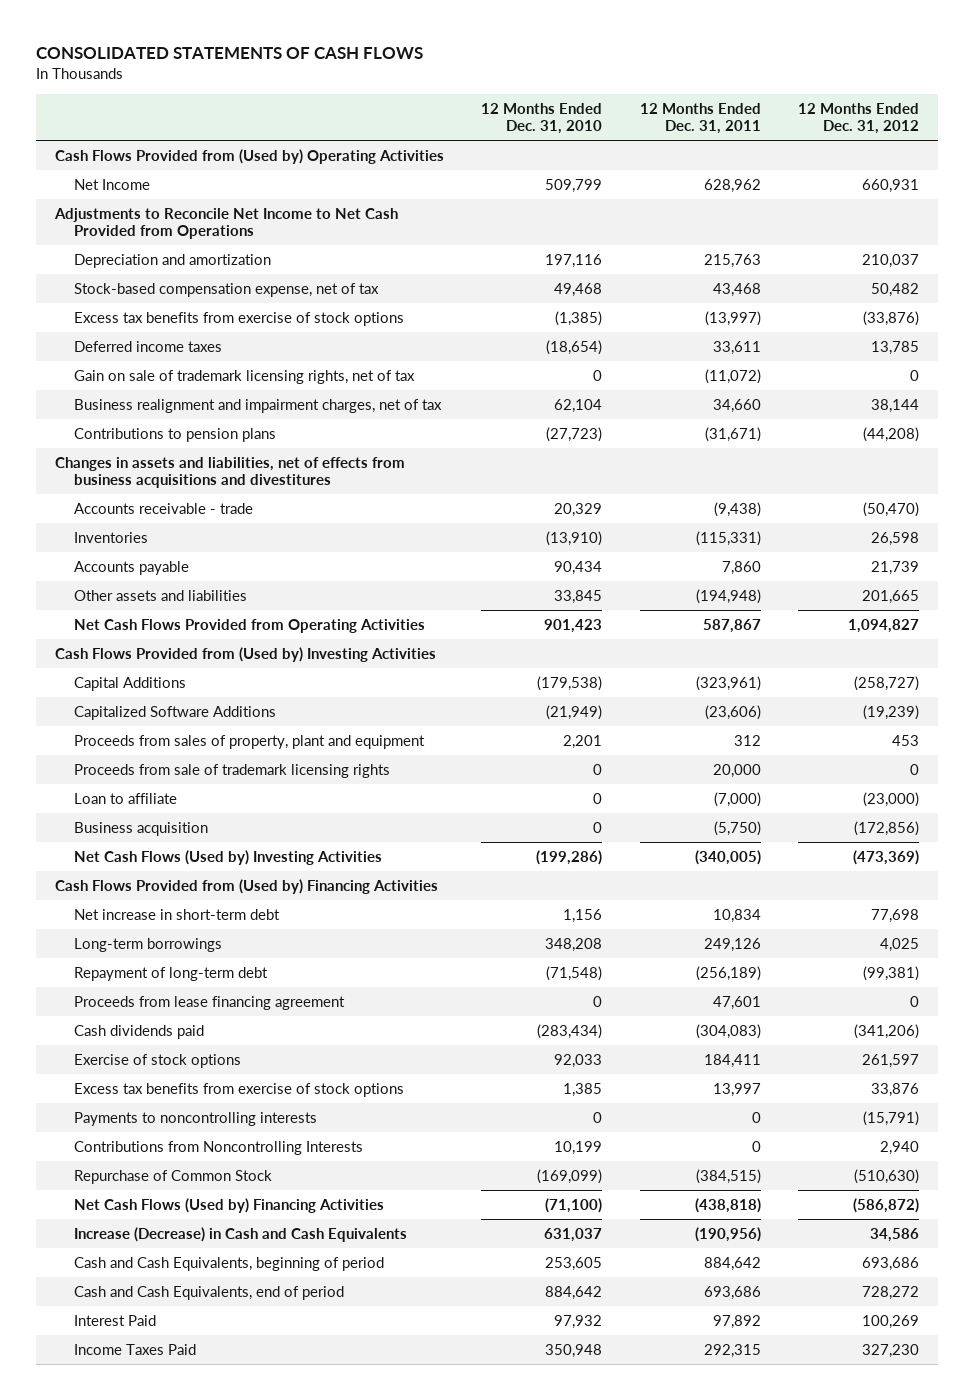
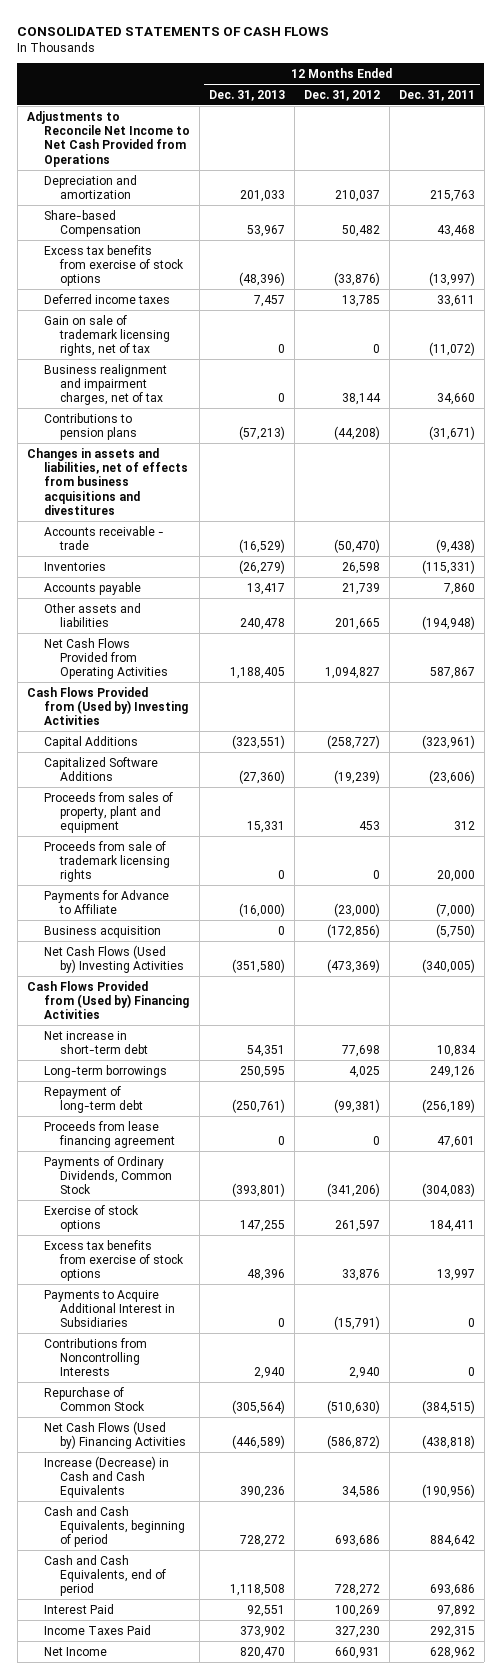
[481,102,603,135] 12 Months Ended Dec. 31, 2010 -> none
none -> [208,89,285,101] Dec. 31, 2013
[54,148,444,164] Cash Flows Provided from (Used by) Operating Activities -> none
[73,282,379,297] Stock-based compensation expense, net of tax -> [43,209,142,237] Share-based Compensation
[73,792,177,804] Loan to affiliate -> [43,889,169,914] Payments for Advance to Affiliate
[73,1024,204,1039] Cash dividends paid -> [43,1155,173,1195] Payments of Ordinary Dividends, Common Stock
[73,1111,317,1126] Payments to noncontrolling interests -> [43,1289,176,1328] Payments to Acquire Additional Interest in Subsidiaries
[73,178,150,190] Net Income -> [43,1646,107,1656] Net Income

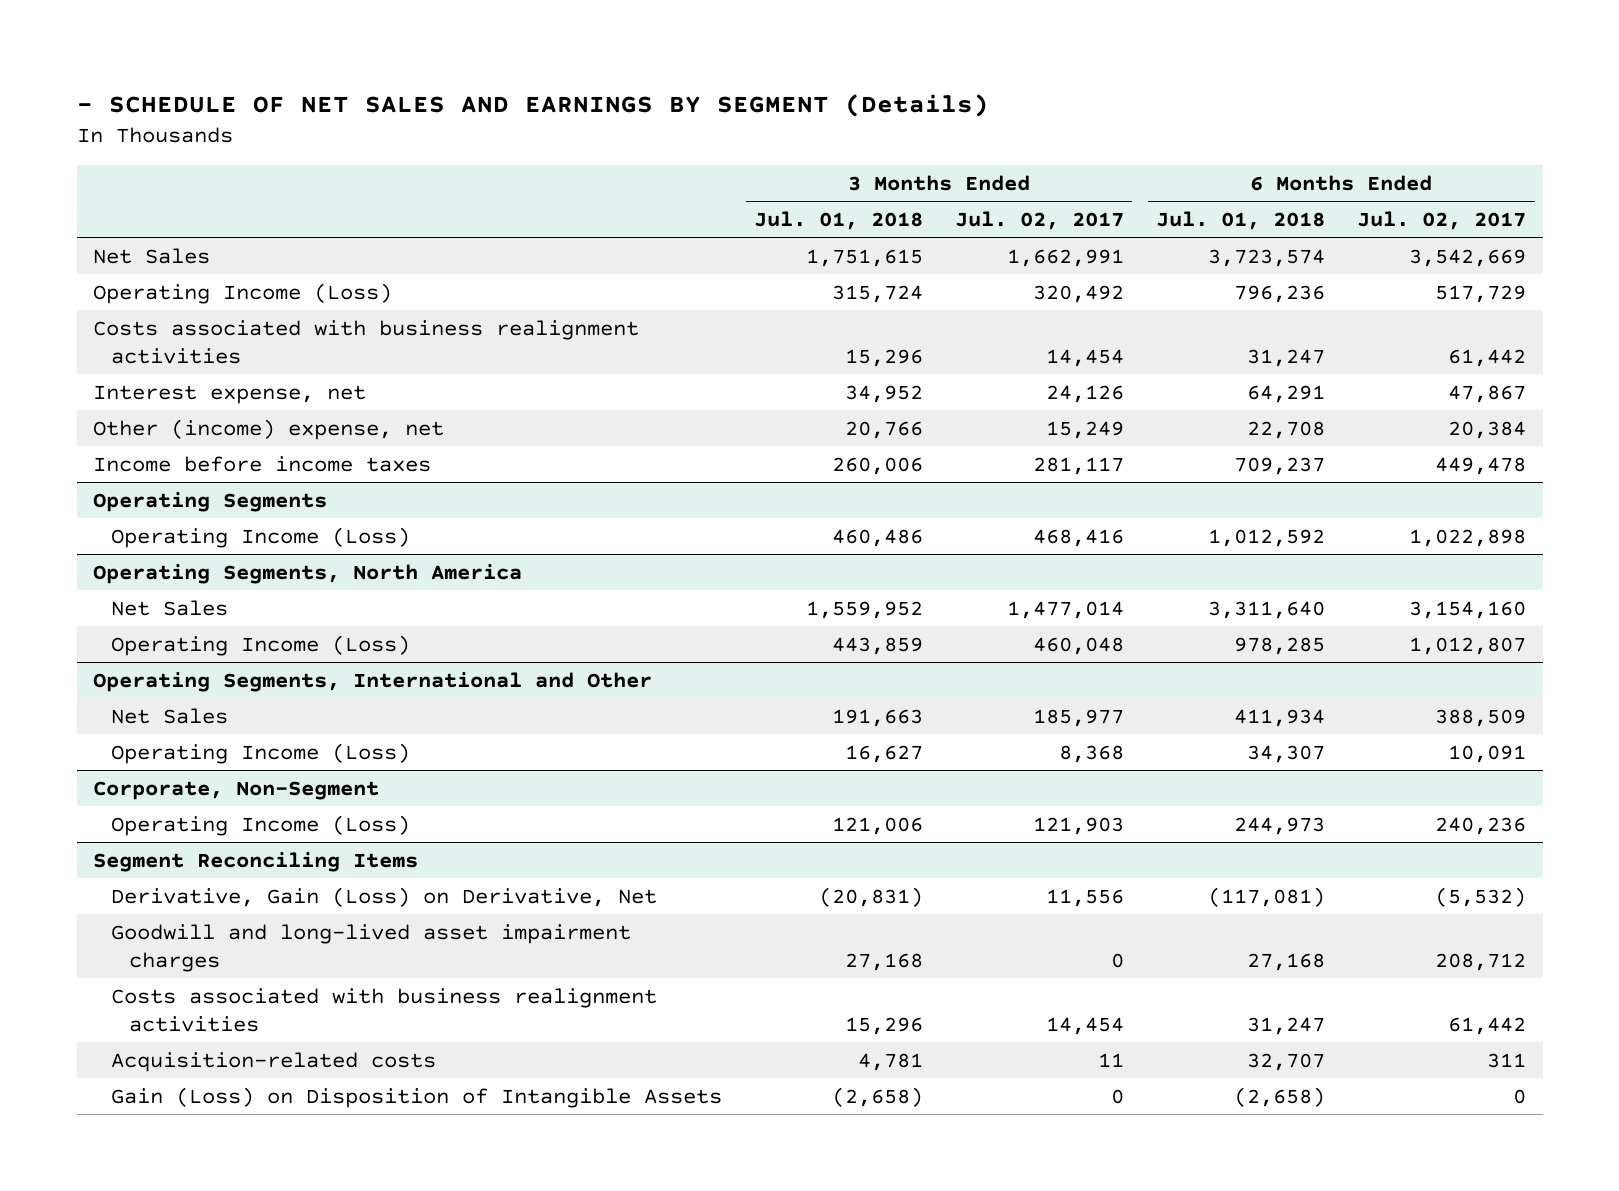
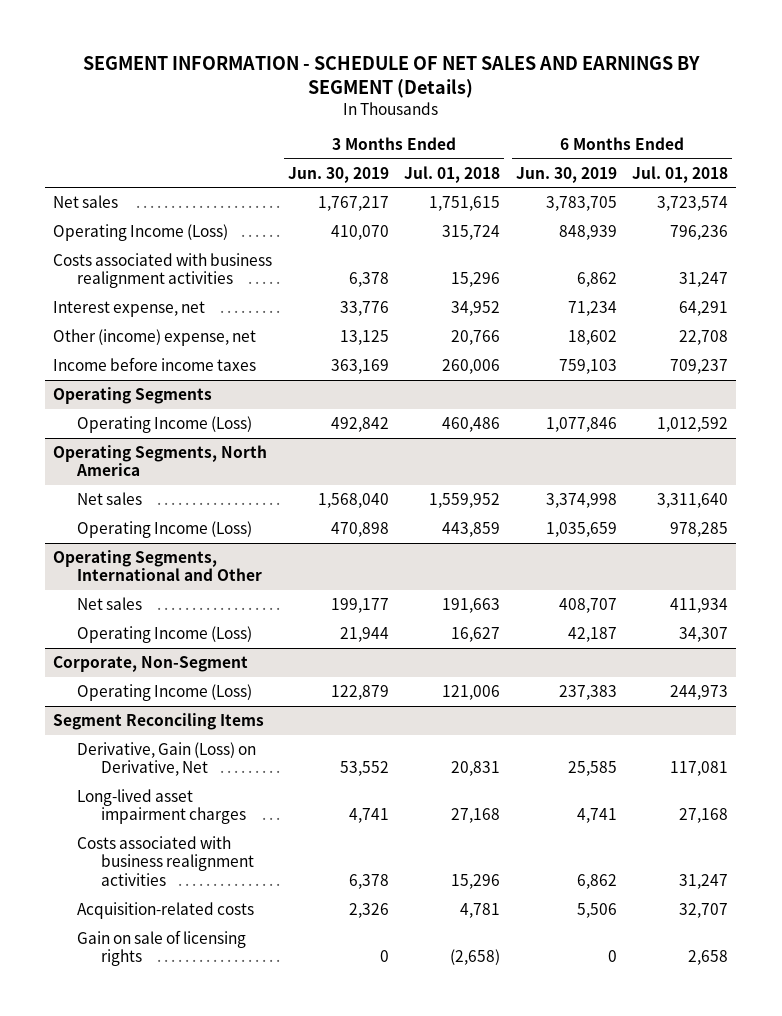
[76,93,989,117] - SCHEDULE OF NET SALES AND EARNINGS BY SEGMENT (Details) -> [82,55,700,98] SEGMENT INFORMATION - SCHEDULE OF NET SALES AND EARNINGS BY SEGMENT (Details)
[955,210,1125,230] Jul. 02, 2017 -> none
[1357,210,1527,230] Jul. 02, 2017 -> none
none -> [287,166,389,183] Jun. 30, 2019
none -> [515,166,617,183] Jun. 30, 2019
[92,247,210,264] Net Sales -> [53,194,119,208] Net sales
[110,599,228,616] Net Sales -> [77,491,143,505] Net sales
[110,707,228,724] Net Sales -> [77,596,143,610] Net sales
[819,886,924,907] (20,831) -> [451,761,501,777] 20,831
[1208,886,1326,907] (117,081) -> [670,761,729,777] 117,081
[110,923,631,972] Goodwill and long-lived asset impairment charges -> [77,788,246,825] Long-lived asset impairment charges
[110,1086,722,1108] Gain (Loss) on Disposition of Intangible Assets -> [77,929,247,967] Gain on sale of licensing rights
[1234,1086,1326,1107] (2,658) -> [688,950,729,966] 2,658

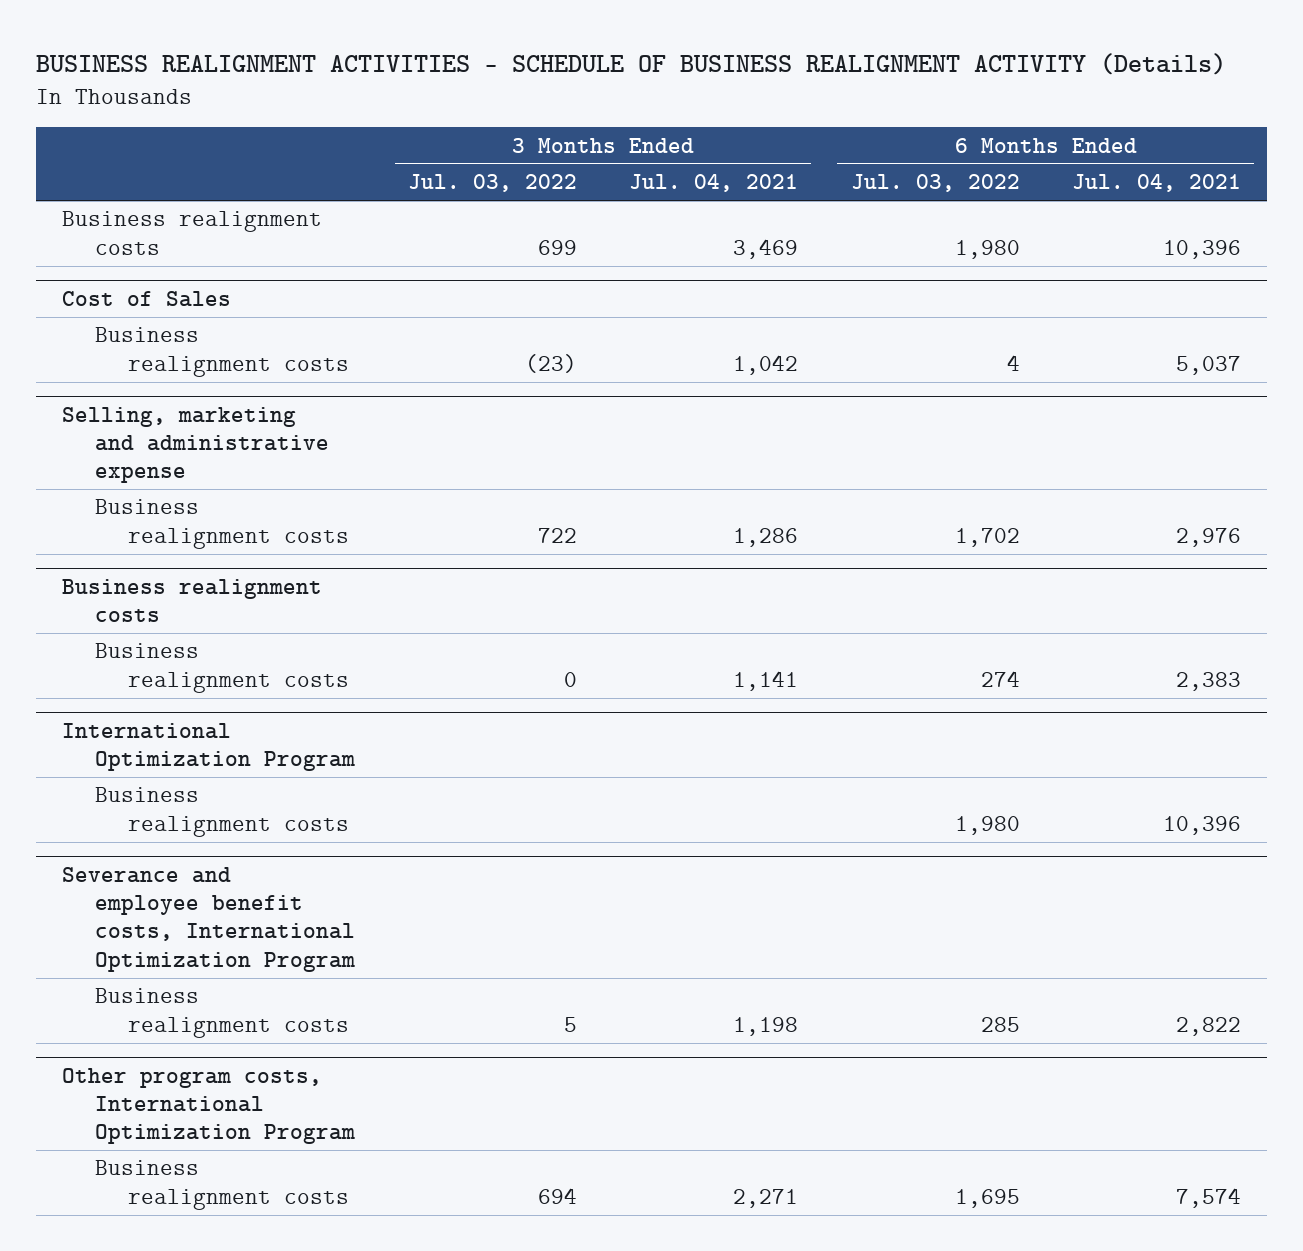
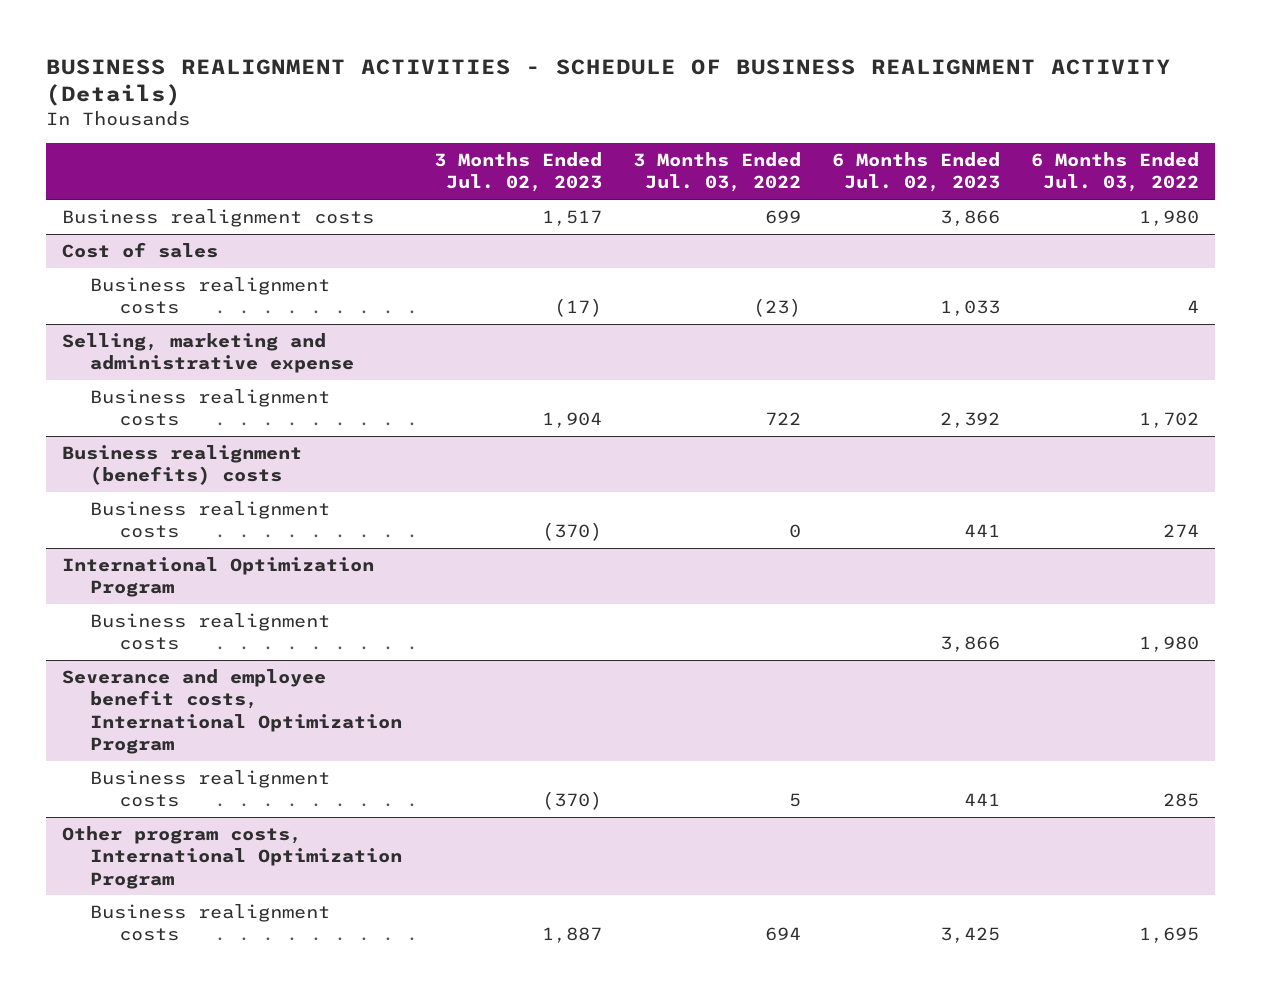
[629,174,799,193] Jul. 04, 2021 -> none
[1071,174,1241,193] Jul. 04, 2021 -> none
none -> [433,152,602,193] 3 Months Ended Jul. 02, 2023
none -> [832,152,1001,193] 6 Months Ended Jul. 02, 2023
[62,290,232,307] Cost of Sales -> [61,242,218,259] Cost of sales
[62,578,323,622] Business realignment costs -> [61,445,302,486] Business realignment (benefits) costs

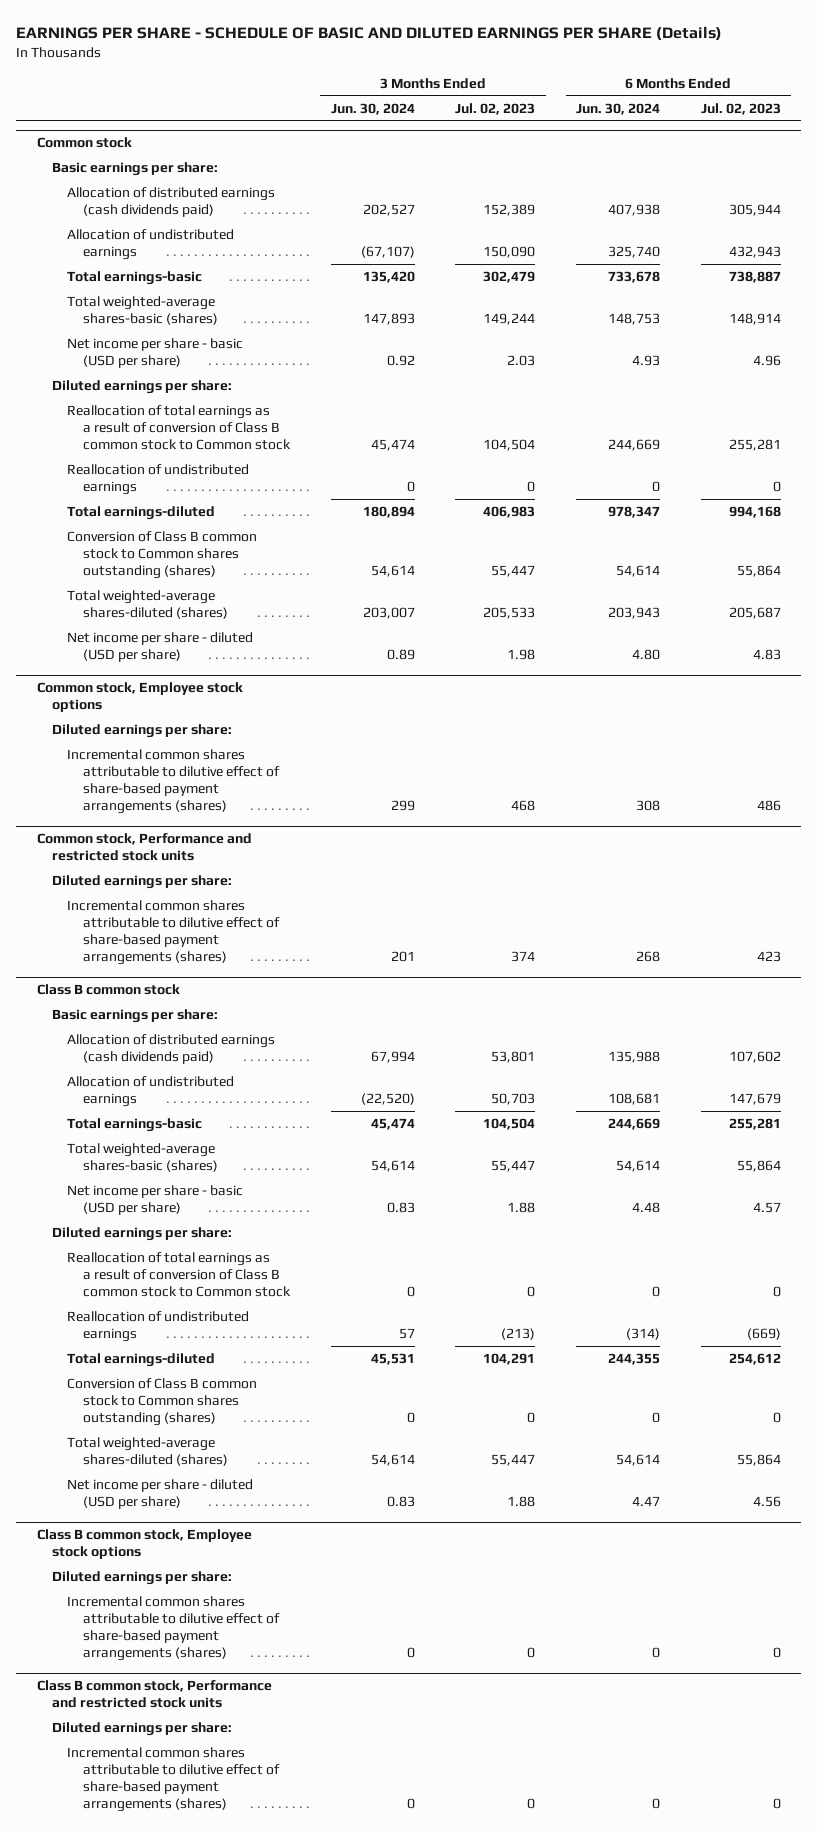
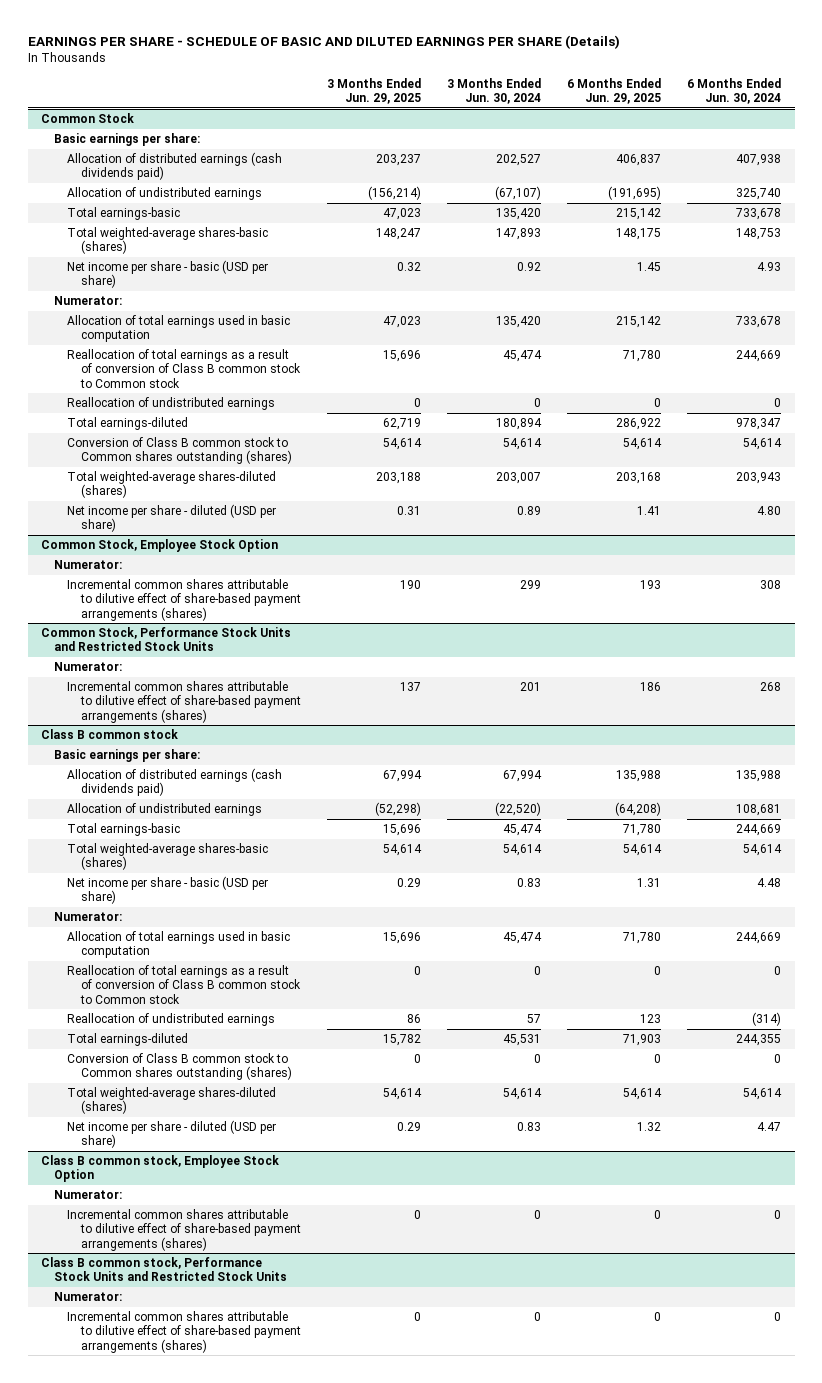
[455,102,536,115] Jul. 02, 2023 -> none
[700,102,781,115] Jul. 02, 2023 -> none
none -> [326,77,421,105] 3 Months Ended Jun. 29, 2025
none -> [567,77,662,105] 6 Months Ended Jun. 29, 2025
[36,137,132,149] Common stock -> [40,112,134,123] Common Stock
[52,379,233,394] Diluted earnings per share: -> [54,295,123,305] Numerator:
none -> [67,314,291,343] Allocation of total earnings used in basic computation
[36,682,243,713] Common stock, Employee stock options -> [40,538,278,552] Common Stock, Employee Stock Option
[52,723,233,738] Diluted earnings per share: -> [54,559,123,569] Numerator:
[36,833,252,862] Common stock, Performance and restricted stock units -> [40,626,291,652] Common Stock, Performance Stock Units and Restricted Stock Units
[52,874,233,889] Diluted earnings per share: -> [54,661,123,671] Numerator:
[52,1226,233,1241] Diluted earnings per share: -> [54,911,123,921] Numerator:
none -> [67,930,291,959] Allocation of total earnings used in basic computation
[36,1529,252,1560] Class B common stock, Employee stock options -> [40,1154,279,1183] Class B common stock, Employee Stock Option
[52,1570,233,1585] Diluted earnings per share: -> [54,1189,123,1199] Numerator:
[36,1680,272,1709] Class B common stock, Performance and restricted stock units -> [40,1256,288,1282] Class B common stock, Performance Stock Units and Restricted Stock Units
[52,1721,233,1736] Diluted earnings per share: -> [54,1291,123,1301] Numerator:

